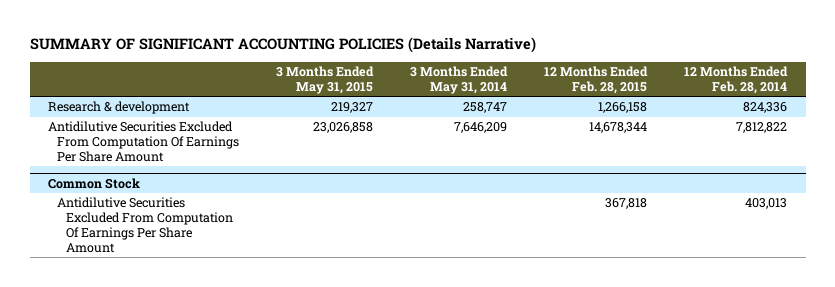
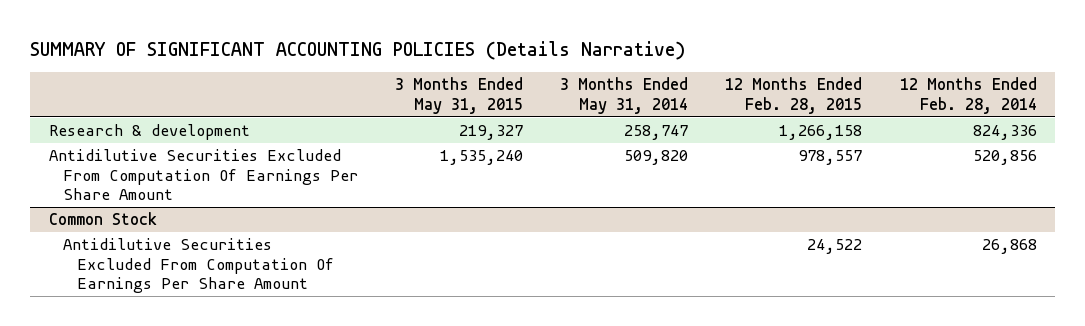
[313,122,374,134] 23,026,858 -> [440,150,524,166] 1,535,240
[454,122,508,134] 7,646,209 -> [624,150,689,166] 509,820
[589,122,648,134] 14,678,344 -> [798,150,863,166] 978,557
[736,122,788,134] 7,812,822 -> [972,150,1037,166] 520,856
[605,198,648,210] 367,818 -> [807,239,863,255] 24,522
[745,198,788,210] 403,013 -> [981,239,1037,255] 26,868

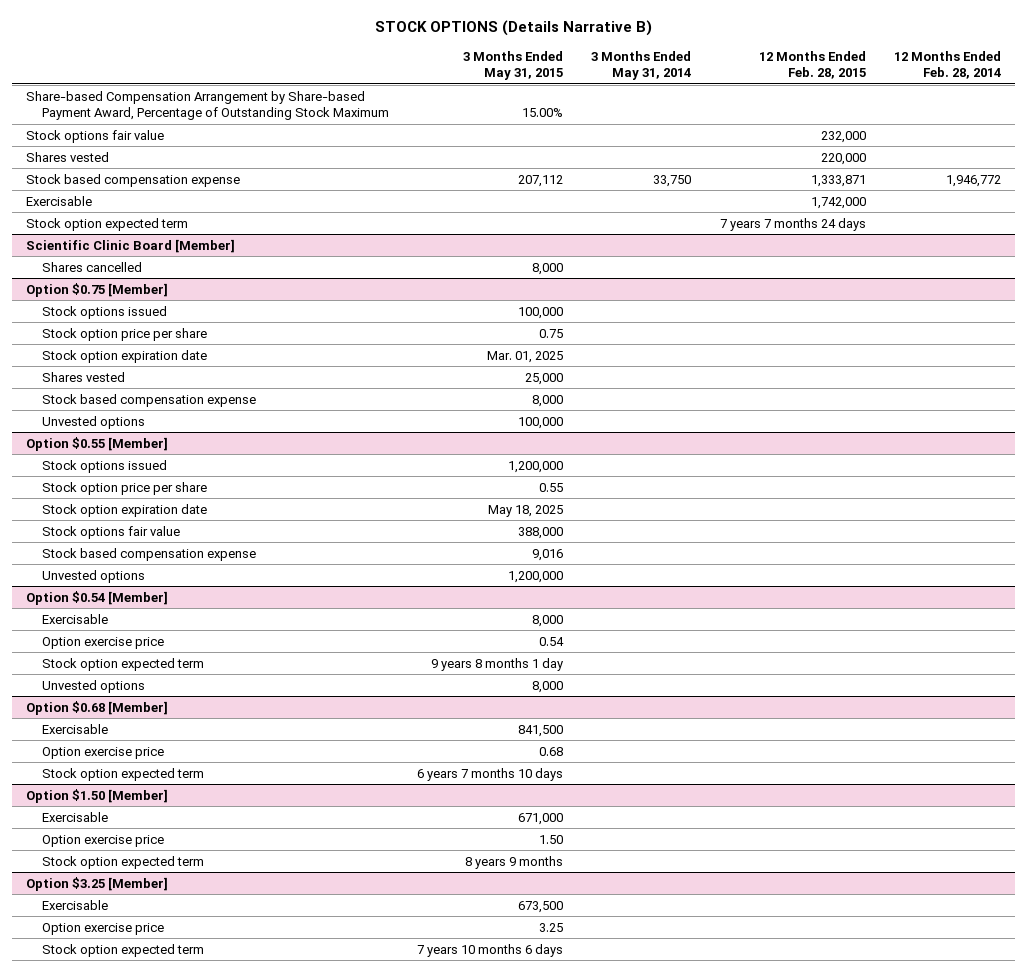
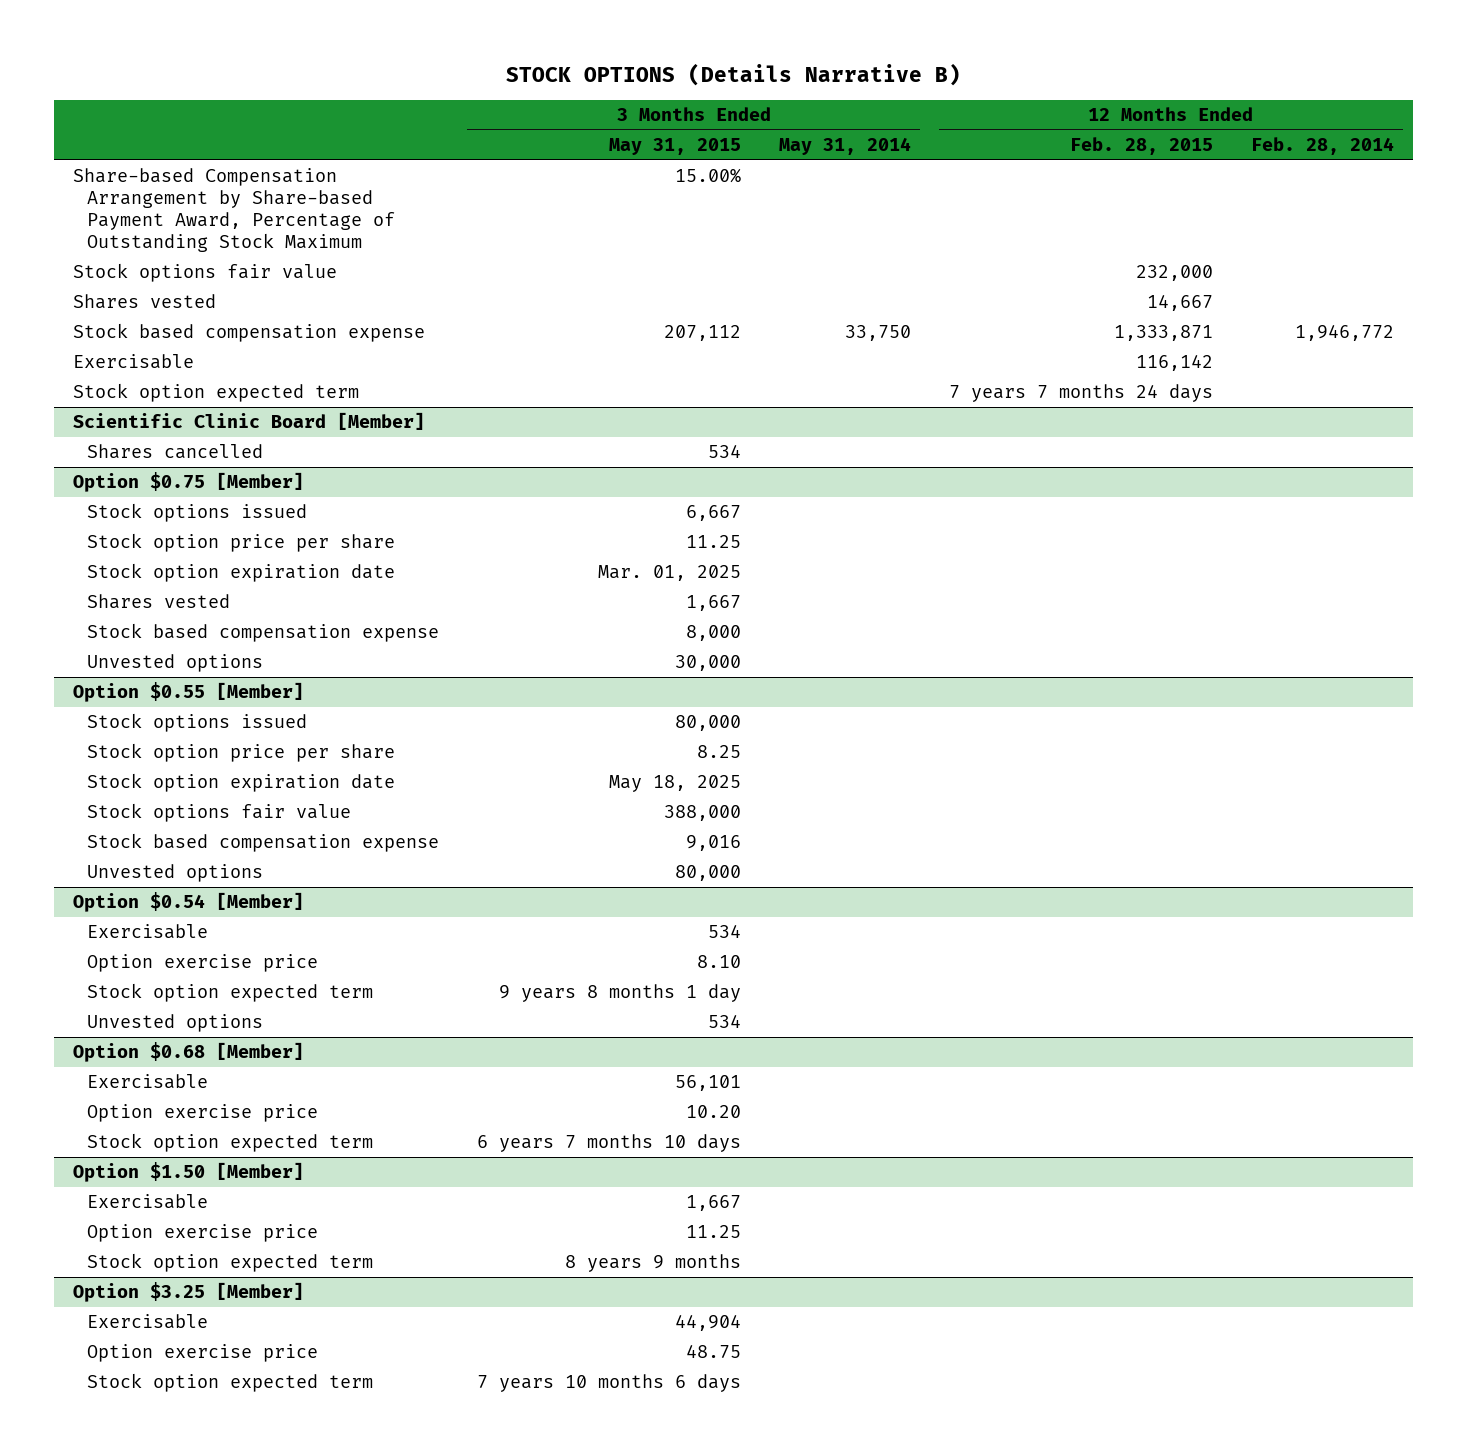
[820,152,866,165] 220,000 -> [1146,295,1213,312] 14,667
[810,196,866,209] 1,742,000 -> [1135,355,1213,372] 116,142
[531,262,563,275] 8,000 -> [707,445,741,459] 534
[517,306,563,319] 100,000 -> [685,505,741,522] 6,667
[538,328,563,338] 0.75 -> [685,535,741,549] 11.25
[524,372,563,385] 25,000 -> [685,595,741,612] 1,667
[517,416,563,429] 100,000 -> [674,655,741,672] 30,000
[507,460,563,473] 1,200,000 -> [674,715,741,732] 80,000
[538,482,563,492] 0.55 -> [696,745,741,759] 8.25
[507,570,563,583] 1,200,000 -> [674,865,741,882] 80,000
[531,614,563,627] 8,000 -> [707,925,741,939] 534
[538,636,564,646] 0.54 -> [696,955,741,969] 8.10
[531,680,563,693] 8,000 -> [707,1015,741,1029] 534
[517,724,563,737] 841,500 -> [674,1075,741,1092] 56,101
[538,746,563,756] 0.68 -> [685,1105,741,1119] 10.20
[517,812,563,825] 671,000 -> [685,1195,741,1212] 1,667
[538,834,563,844] 1.50 -> [685,1225,741,1239] 11.25
[517,900,563,913] 673,500 -> [674,1315,741,1332] 44,904
[538,922,563,932] 3.25 -> [685,1345,741,1359] 48.75

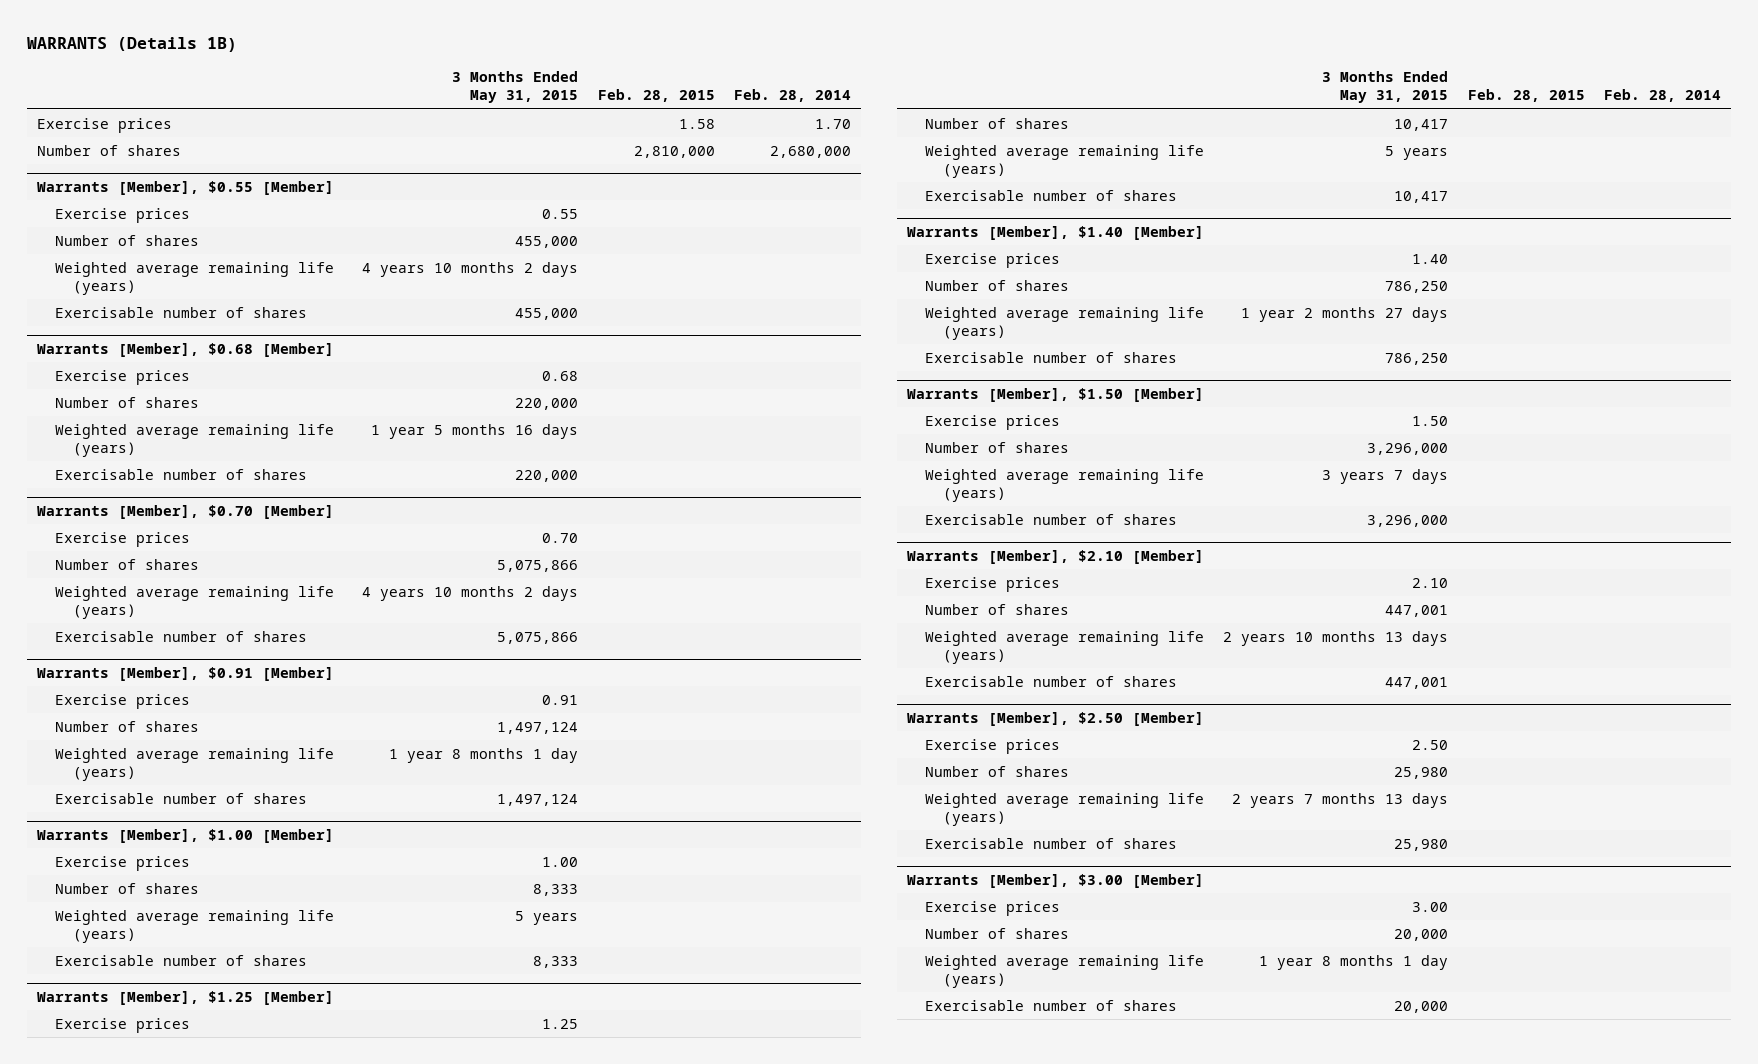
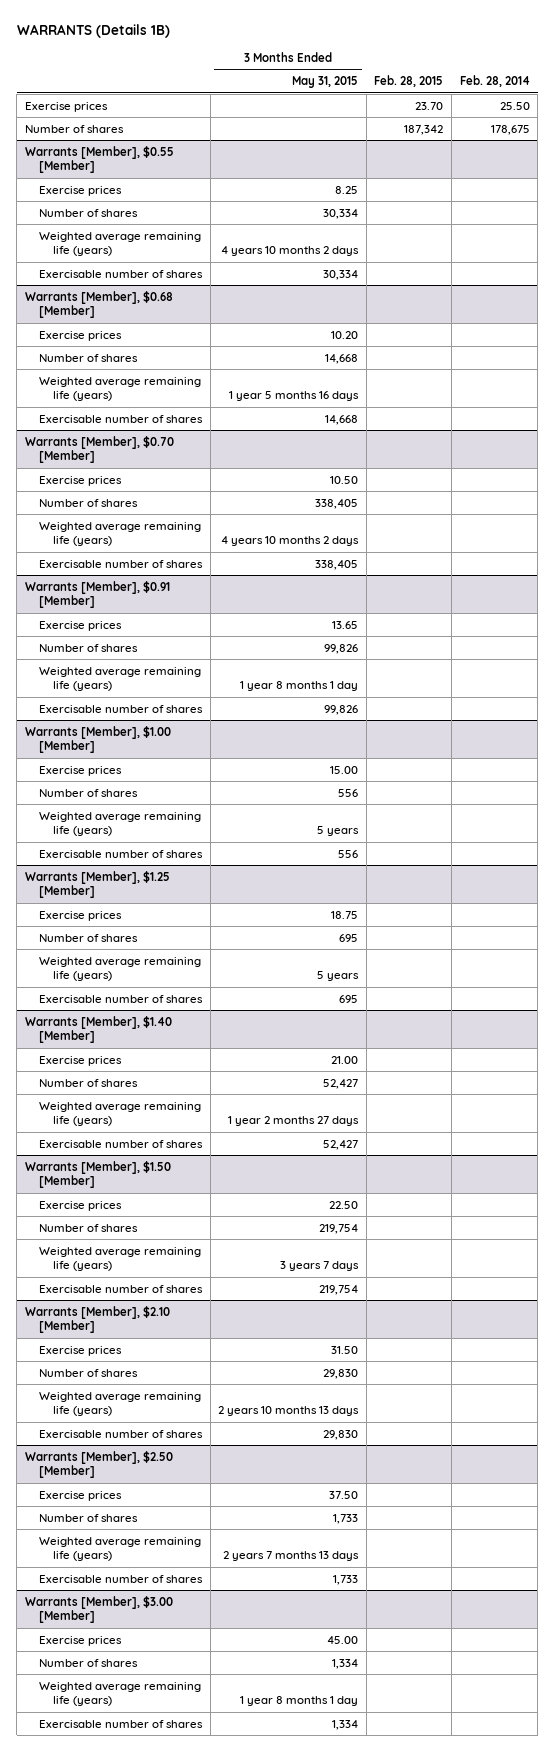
[678,118,715,129] 1.58 -> [415,101,444,110] 23.70
[815,118,852,129] 1.70 -> [499,101,530,110] 25.50
[633,145,715,158] 2,810,000 -> [404,124,444,135] 187,342
[770,145,852,158] 2,680,000 -> [490,124,530,135] 178,675
[542,208,579,219] 0.55 -> [335,185,359,194] 8.25
[515,235,579,248] 455,000 -> [323,208,359,219] 30,334
[515,307,579,320] 455,000 -> [323,269,359,280] 30,334
[542,370,579,381] 0.68 -> [331,330,359,339] 10.20
[515,397,579,410] 220,000 -> [325,353,359,364] 14,668
[515,469,579,482] 220,000 -> [325,414,359,425] 14,668
[542,532,579,543] 0.70 -> [330,475,359,484] 10.50
[497,559,579,572] 5,075,866 -> [315,498,359,509] 338,405
[497,631,579,644] 5,075,866 -> [315,559,359,570] 338,405
[542,694,579,705] 0.91 -> [332,620,359,629] 13.65
[497,721,579,734] 1,497,124 -> [324,643,359,654] 99,826
[497,793,579,806] 1,497,124 -> [324,704,359,715] 99,826
[542,856,579,867] 1.00 -> [330,765,359,774] 15.00
[533,883,579,896] 8,333 -> [338,788,359,797] 556
[533,955,579,968] 8,333 -> [338,849,359,858] 556
[542,1018,579,1029] 1.25 -> [331,910,359,919] 18.75
[1394,118,1449,131] 10,417 -> [339,933,359,942] 695
[1394,190,1449,203] 10,417 -> [339,994,359,1003] 695
[1412,253,1449,264] 1.40 -> [331,1055,359,1064] 21.00
[1385,280,1449,293] 786,250 -> [323,1078,359,1089] 52,427
[1385,352,1449,365] 786,250 -> [323,1139,359,1150] 52,427
[1412,415,1449,426] 1.50 -> [329,1200,359,1209] 22.50
[1367,442,1449,455] 3,296,000 -> [319,1223,359,1234] 219,754
[1367,514,1449,527] 3,296,000 -> [319,1284,359,1295] 219,754
[1412,577,1449,588] 2.10 -> [331,1345,359,1354] 31.50
[1385,604,1449,617] 447,001 -> [323,1368,359,1379] 29,830
[1385,676,1449,689] 447,001 -> [323,1429,359,1440] 29,830
[1412,739,1449,750] 2.50 -> [329,1490,359,1499] 37.50
[1394,766,1449,779] 25,980 -> [333,1513,359,1524] 1,733
[1394,838,1449,851] 25,980 -> [333,1574,359,1585] 1,733
[1412,901,1449,912] 3.00 -> [327,1635,359,1644] 45.00
[1394,928,1449,941] 20,000 -> [332,1658,359,1669] 1,334
[1394,1000,1449,1013] 20,000 -> [332,1719,359,1730] 1,334

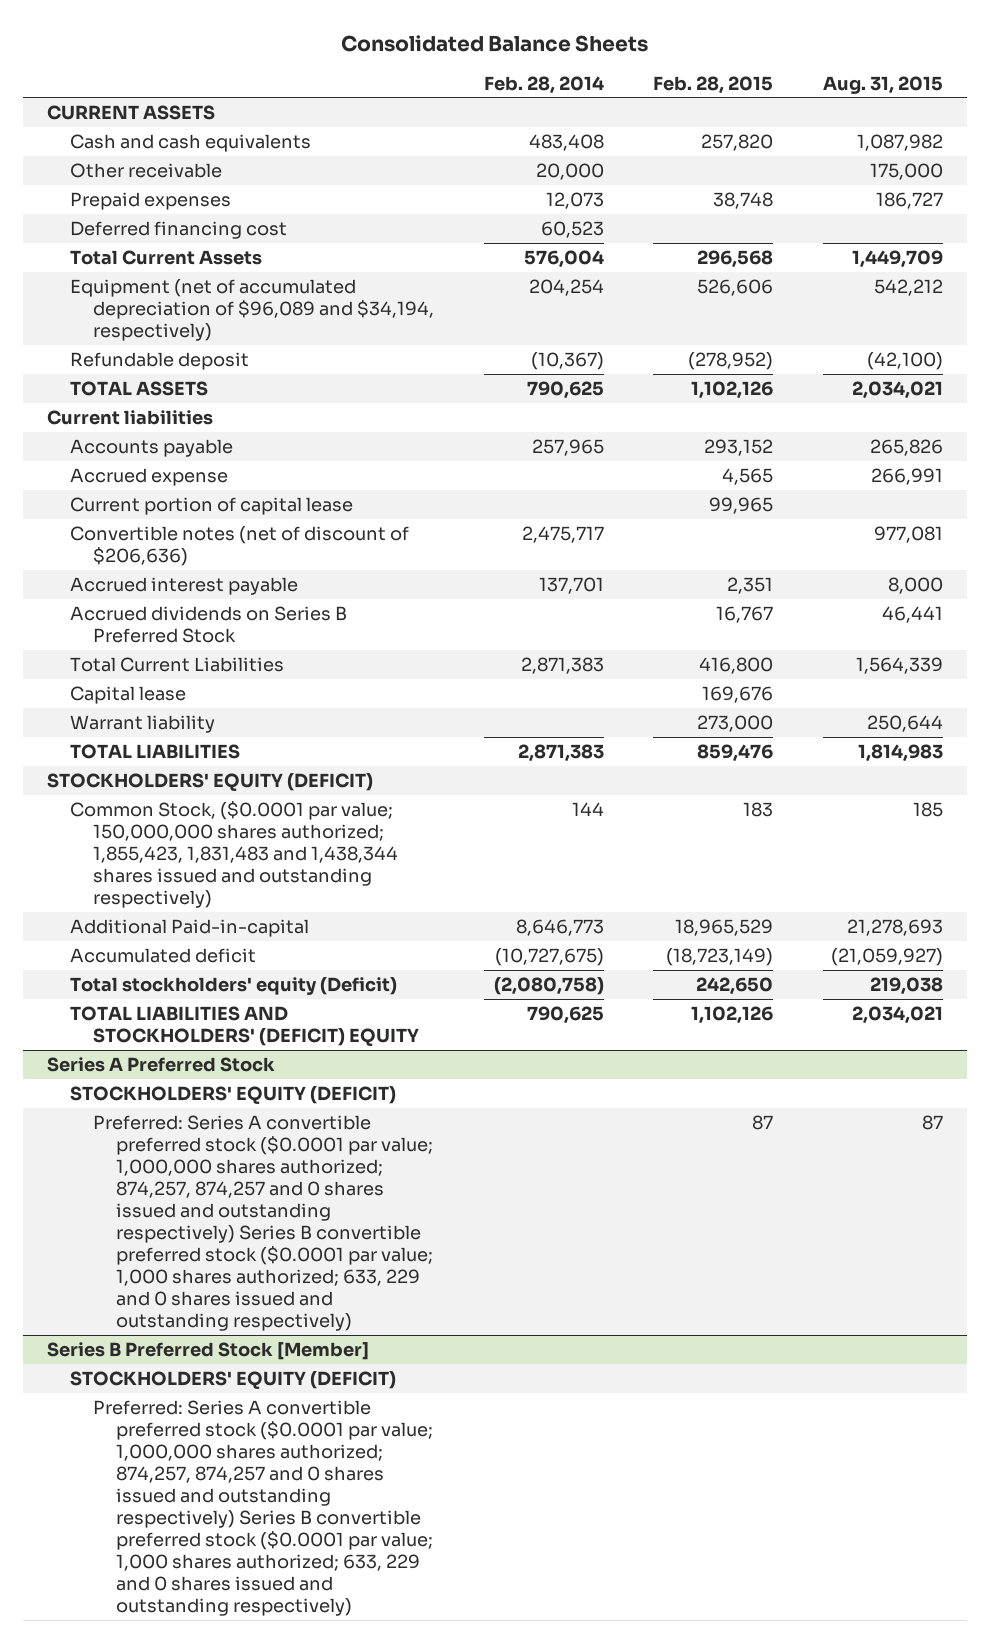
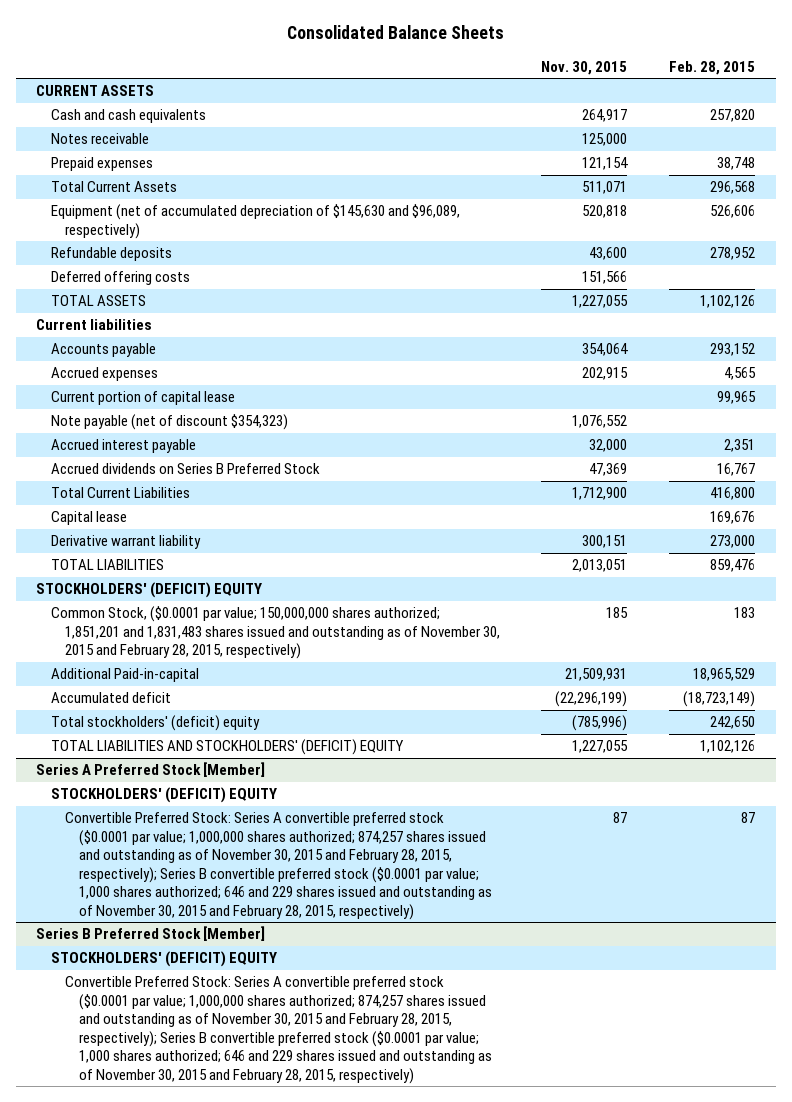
[483,75,604,94] Feb. 28, 2014 -> none
[822,75,943,94] Aug. 31, 2015 -> none
none -> [541,60,628,75] Nov. 30, 2015
[70,162,223,178] Other receivable -> none
none -> [50,133,149,145] Notes receivable
[70,220,288,239] Deferred financing cost -> none
[70,278,435,342] Equipment (net of accumulated depreciation of $96,089 and $34,194, respectively) -> [50,204,460,239] Equipment (net of accumulated depreciation of $145,630 and $96,089, respectively)
[70,351,250,370] Refundable deposit -> [50,247,172,262] Refundable deposits
[688,351,774,370] (278,952) -> [710,247,756,261] 278,952
none -> [50,271,190,286] Deferred offering costs
[70,467,229,486] Accrued expense -> [50,367,158,382] Accrued expenses
[70,525,410,567] Convertible notes (net of discount of $206,636) -> none
none -> [50,414,288,431] Note payable (net of discount $354,323)
[70,714,216,733] Warrant liability -> [50,535,201,550] Derivative warrant liability
[47,772,374,791] STOCKHOLDERS' EQUITY (DEFICIT) -> [36,582,263,599] STOCKHOLDERS' (DEFICIT) EQUITY
[70,800,399,909] Common Stock, ($0.0001 par value; 150,000,000 shares authorized; 1,855,423, 1,831,483 and 1,438,344 shares issued and outstanding respectively) -> [50,606,500,660] Common Stock, ($0.0001 par value; 150,000,000 shares authorized; 1,851,201 and 1,831,483 shares issued and outstanding as of November 30, 2015 and February 28, 2015, respectively)
[70,976,398,995] Total stockholders' equity (Deficit) -> [50,715,260,732] Total stockholders' (deficit) equity
[47,1056,276,1072] Series A Preferred Stock -> [36,762,266,778] Series A Preferred Stock [Member]
[70,1085,397,1104] STOCKHOLDERS' EQUITY (DEFICIT) -> [50,787,277,804] STOCKHOLDERS' (DEFICIT) EQUITY
[93,1114,434,1332] Preferred: Series A convertible preferred stock ($0.0001 par value; 1,000,000 shares authorized; 874,257, 874,257 and 0 shares issued and outstanding respectively) Series B convertible preferred stock ($0.0001 par value; 1,000 shares authorized; 633, 229 and 0 shares issued and outstanding respectively) -> [64,812,492,920] Convertible Preferred Stock: Series A convertible preferred stock ($0.0001 par value; 1,000,000 shares authorized; 874,257 shares issued and outstanding as of November 30, 2015 and February 28, 2015, respectively); Series B convertible preferred stock ($0.0001 par value; 1,000 shares authorized; 646 and 229 shares issued and outstanding as of November 30, 2015 and February 28, 2015, respectively)
[70,1370,397,1389] STOCKHOLDERS' EQUITY (DEFICIT) -> [50,951,277,968] STOCKHOLDERS' (DEFICIT) EQUITY
[93,1399,434,1617] Preferred: Series A convertible preferred stock ($0.0001 par value; 1,000,000 shares authorized; 874,257, 874,257 and 0 shares issued and outstanding respectively) Series B convertible preferred stock ($0.0001 par value; 1,000 shares authorized; 633, 229 and 0 shares issued and outstanding respectively) -> [64,976,492,1084] Convertible Preferred Stock: Series A convertible preferred stock ($0.0001 par value; 1,000,000 shares authorized; 874,257 shares issued and outstanding as of November 30, 2015 and February 28, 2015, respectively); Series B convertible preferred stock ($0.0001 par value; 1,000 shares authorized; 646 and 229 shares issued and outstanding as of November 30, 2015 and February 28, 2015, respectively)

